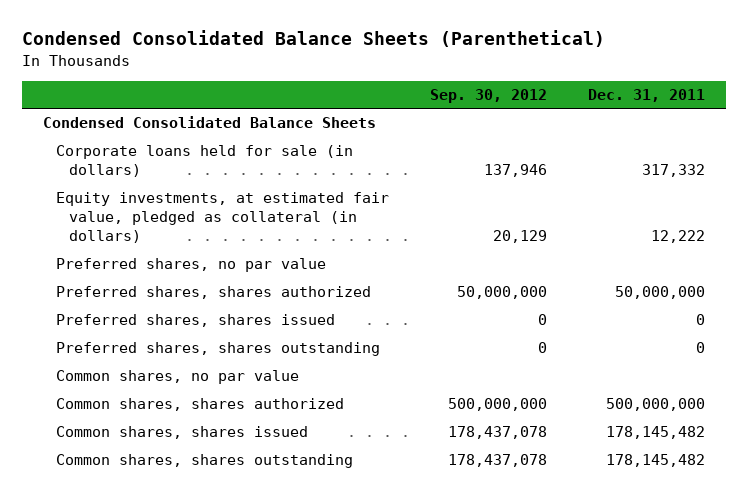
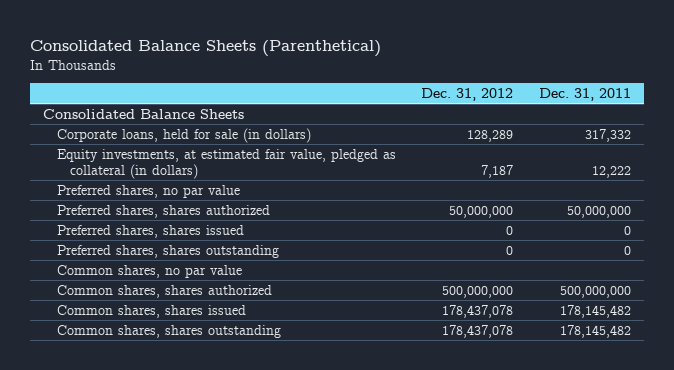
[21,30,605,48] Condensed Consolidated Balance Sheets (Parenthetical) -> [29,40,381,58] Consolidated Balance Sheets (Parenthetical)
[430,88,548,103] Sep. 30, 2012 -> none
none -> [421,88,514,102] Dec. 31, 2012
[42,116,376,129] Condensed Consolidated Balance Sheets -> [42,108,244,119] Consolidated Balance Sheets
[55,145,353,178] Corporate loans held for sale (in dollars) -> [56,127,311,143] Corporate loans, held for sale (in dollars)

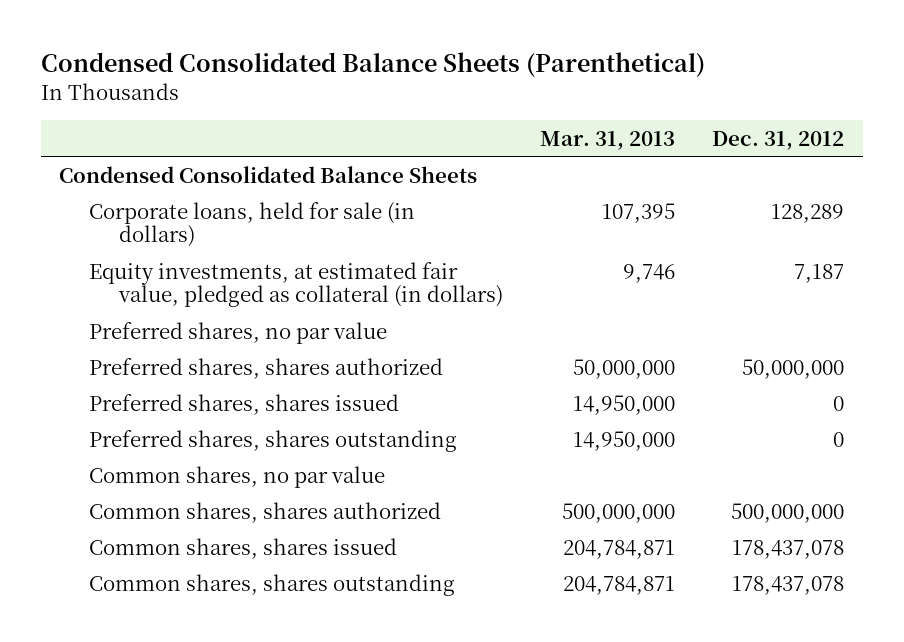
[29,40,381,58] Consolidated Balance Sheets (Parenthetical) -> [40,52,705,78] Condensed Consolidated Balance Sheets (Parenthetical)
[539,88,632,102] Dec. 31, 2011 -> none
none -> [540,130,676,150] Mar. 31, 2013
[42,108,244,119] Consolidated Balance Sheets -> [59,165,478,183] Condensed Consolidated Balance Sheets

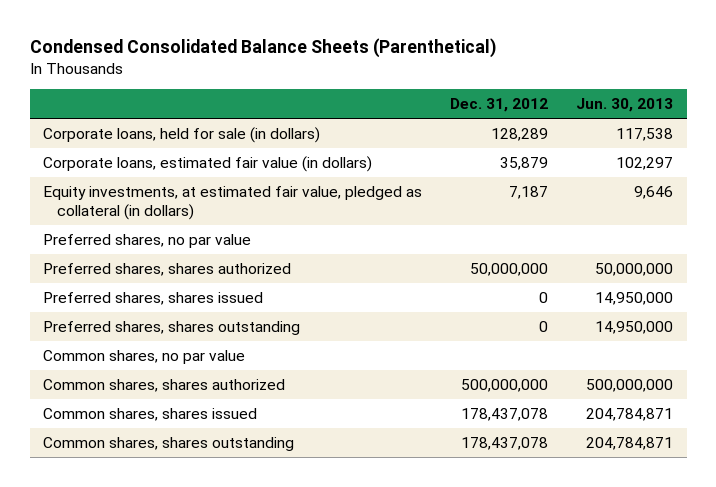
[540,130,676,150] Mar. 31, 2013 -> none
none -> [575,98,673,113] Jun. 30, 2013
[59,165,478,183] Condensed Consolidated Balance Sheets -> none
none -> [43,155,373,172] Corporate loans, estimated fair value (in dollars)

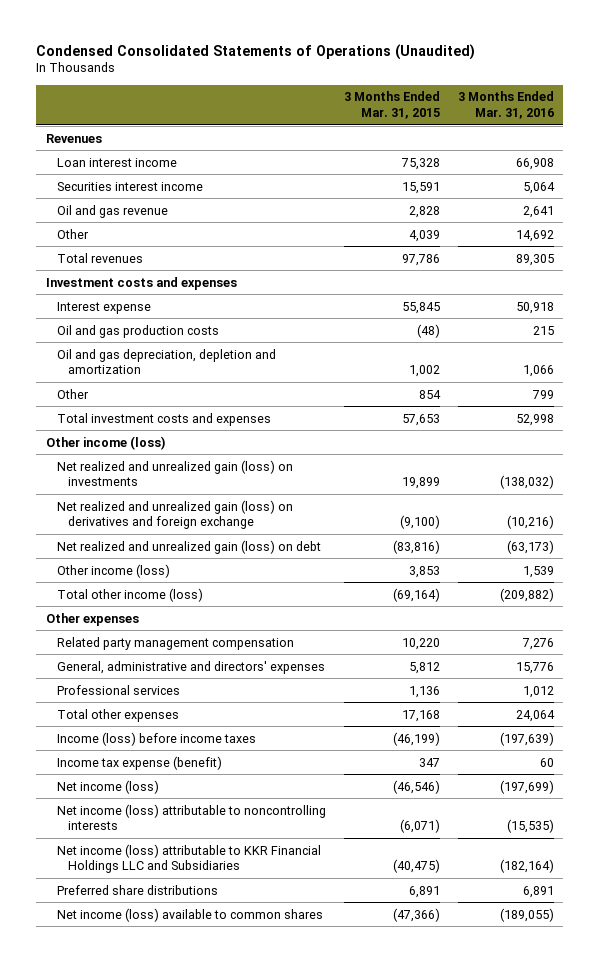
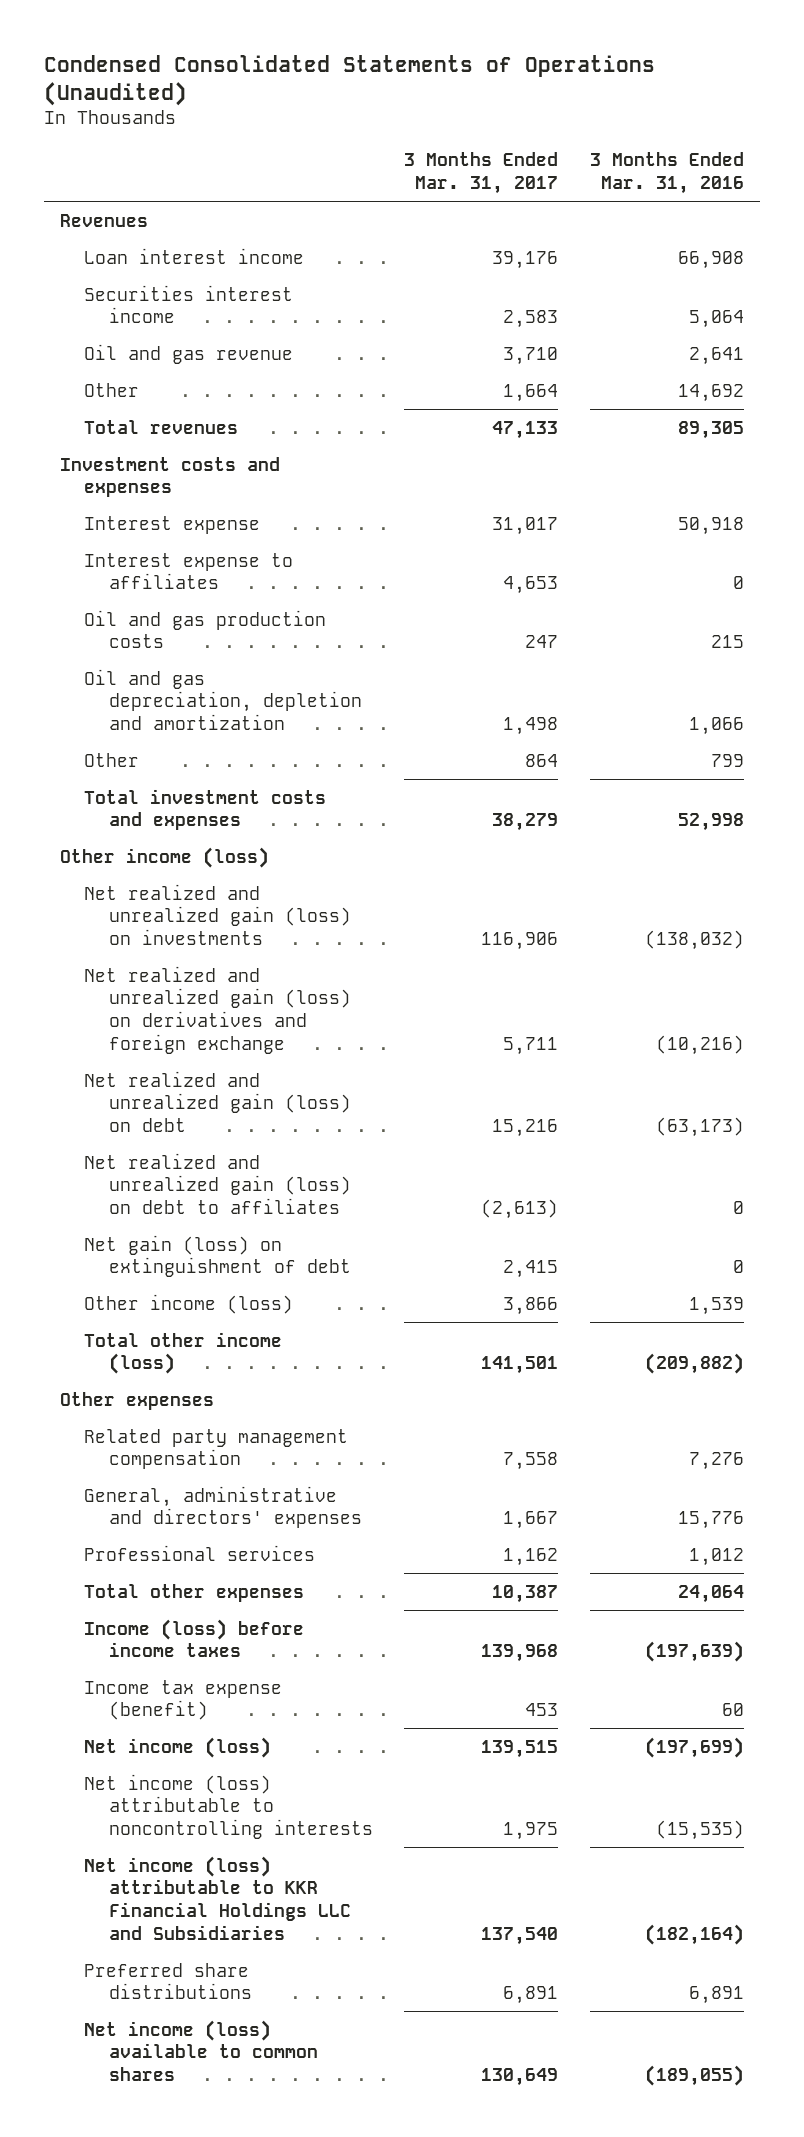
[343,91,440,119] 3 Months Ended Mar. 31, 2015 -> none
none -> [404,152,559,195] 3 Months Ended Mar. 31, 2017
none -> [84,552,294,590] Interest expense to affiliates
none -> [84,1152,351,1215] Net realized and unrealized gain (loss) on debt to affiliates
none -> [84,1234,351,1278] Net gain (loss) on extinguishment of debt

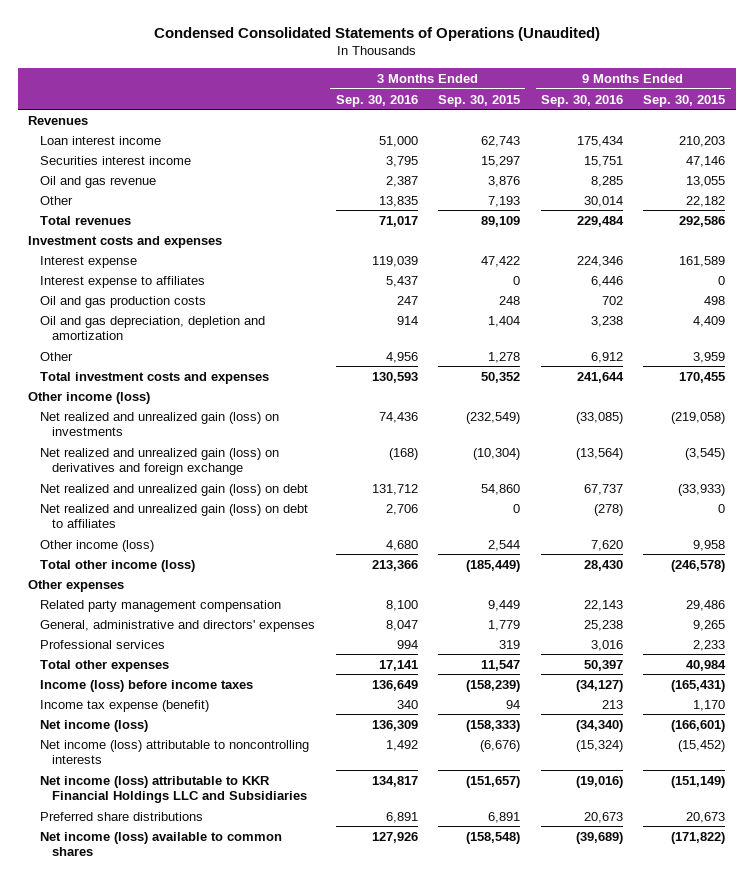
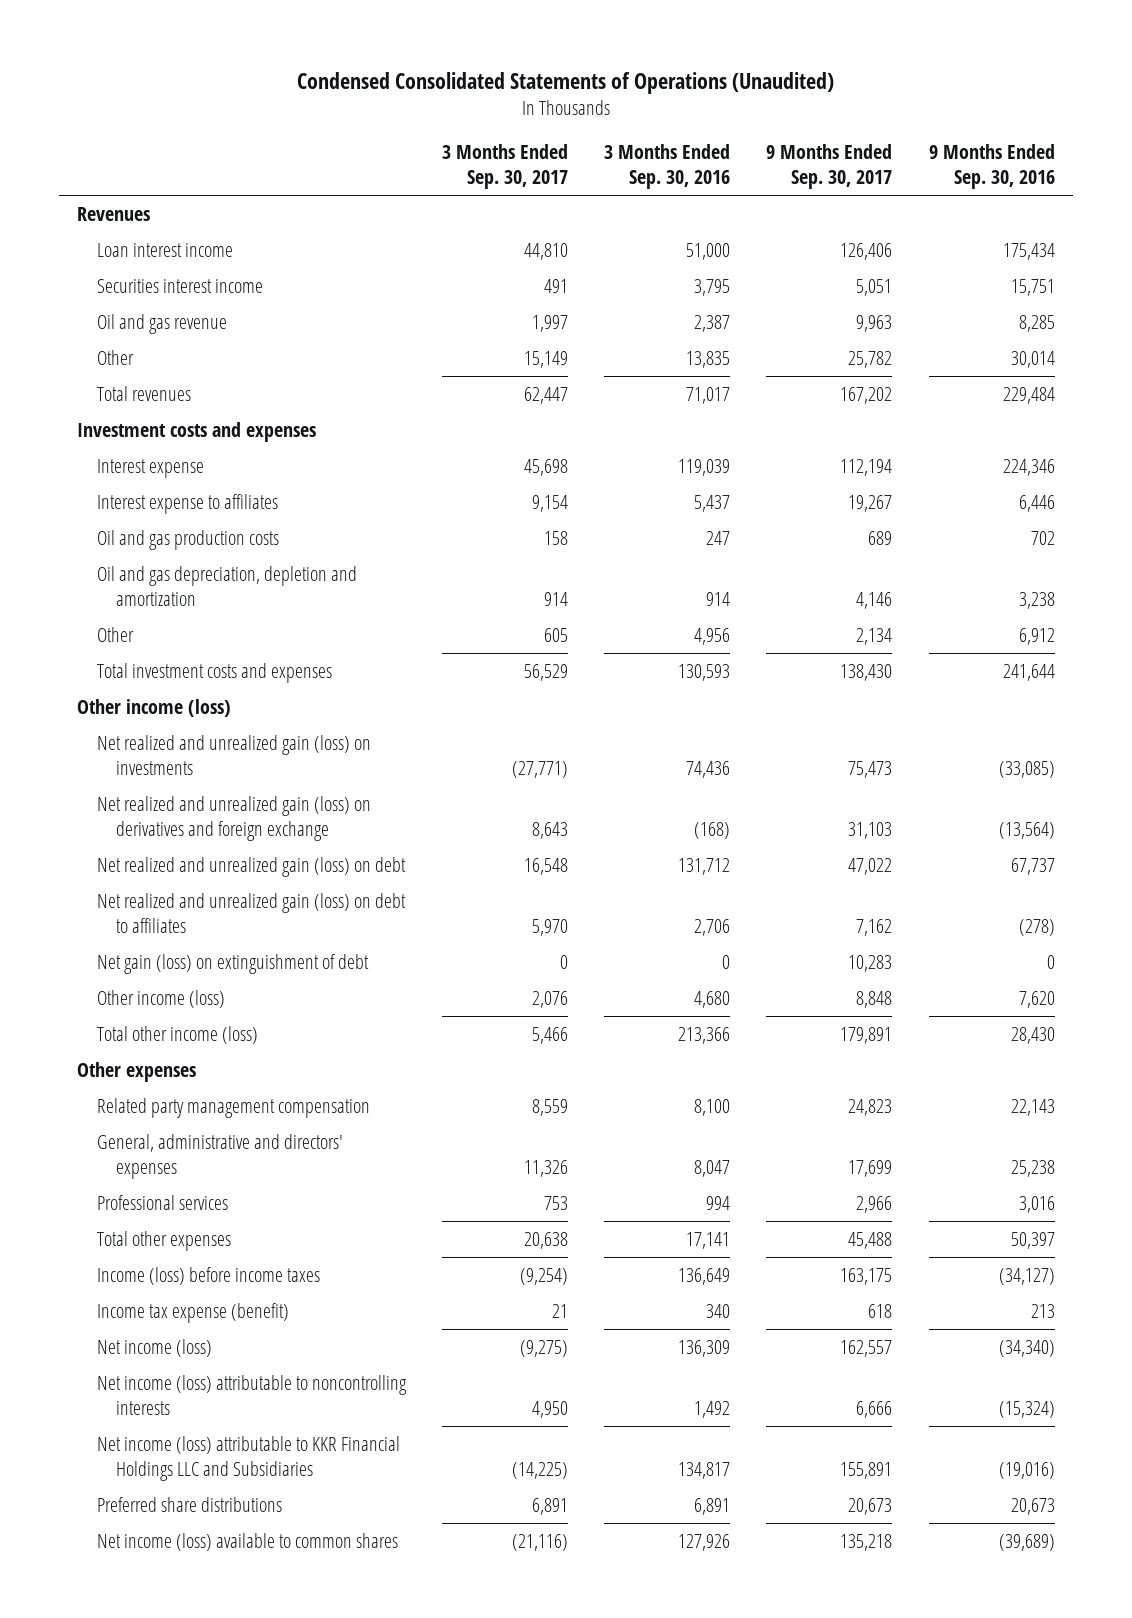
[438,94,521,107] Sep. 30, 2015 -> none
[643,94,726,107] Sep. 30, 2015 -> none
none -> [441,144,568,189] 3 Months Ended Sep. 30, 2017
none -> [766,144,893,189] 9 Months Ended Sep. 30, 2017
none -> [96,953,369,974] Net gain (loss) on extinguishment of debt

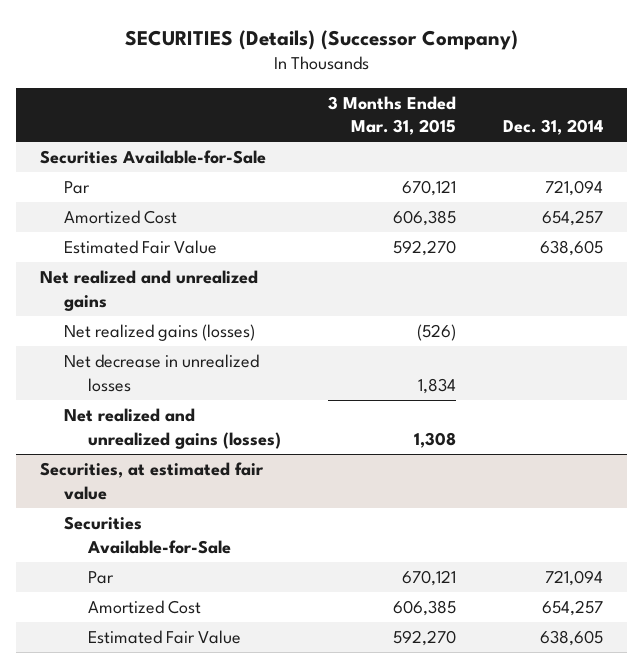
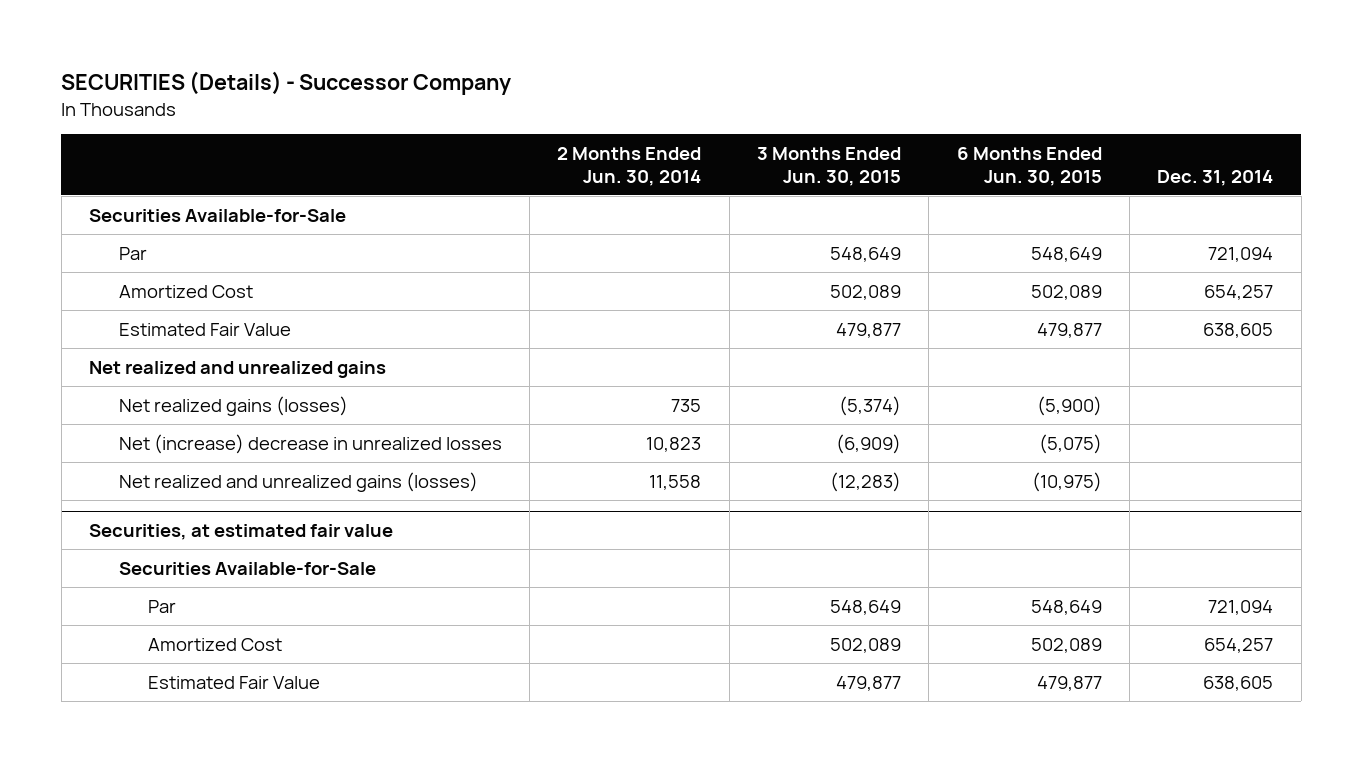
[124,29,518,50] SECURITIES (Details) (Successor Company) -> [61,71,512,96] SECURITIES (Details) - Successor Company
[328,95,457,136] 3 Months Ended Mar. 31, 2015 -> none
none -> [557,146,702,186] 2 Months Ended Jun. 30, 2014
none -> [757,146,902,186] 3 Months Ended Jun. 30, 2015
none -> [956,146,1102,186] 6 Months Ended Jun. 30, 2015
[63,354,259,392] Net decrease in unrealized losses -> [118,433,502,454] Net (increase) decrease in unrealized losses

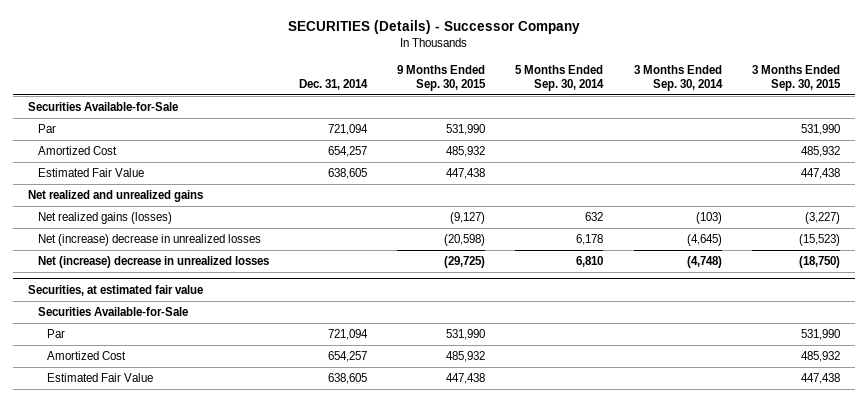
[557,146,702,186] 2 Months Ended Jun. 30, 2014 -> none
[757,146,902,186] 3 Months Ended Jun. 30, 2015 -> none
[956,146,1102,186] 6 Months Ended Jun. 30, 2015 -> none
none -> [397,65,487,91] 9 Months Ended Sep. 30, 2015
none -> [515,65,605,91] 5 Months Ended Sep. 30, 2014
none -> [633,65,723,91] 3 Months Ended Sep. 30, 2014
none -> [751,65,841,91] 3 Months Ended Sep. 30, 2015
[118,471,478,492] Net realized and unrealized gains (losses) -> [37,256,269,269] Net (increase) decrease in unrealized losses

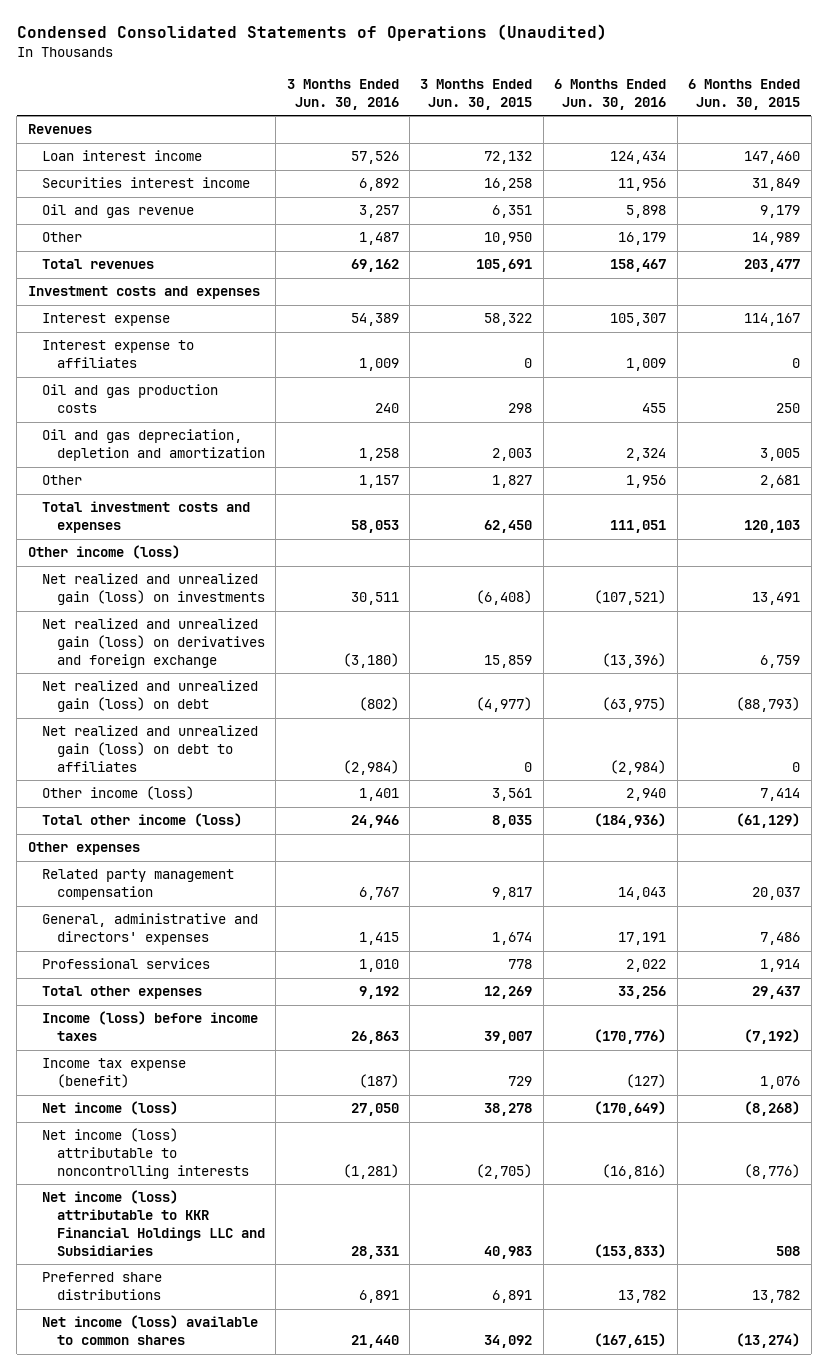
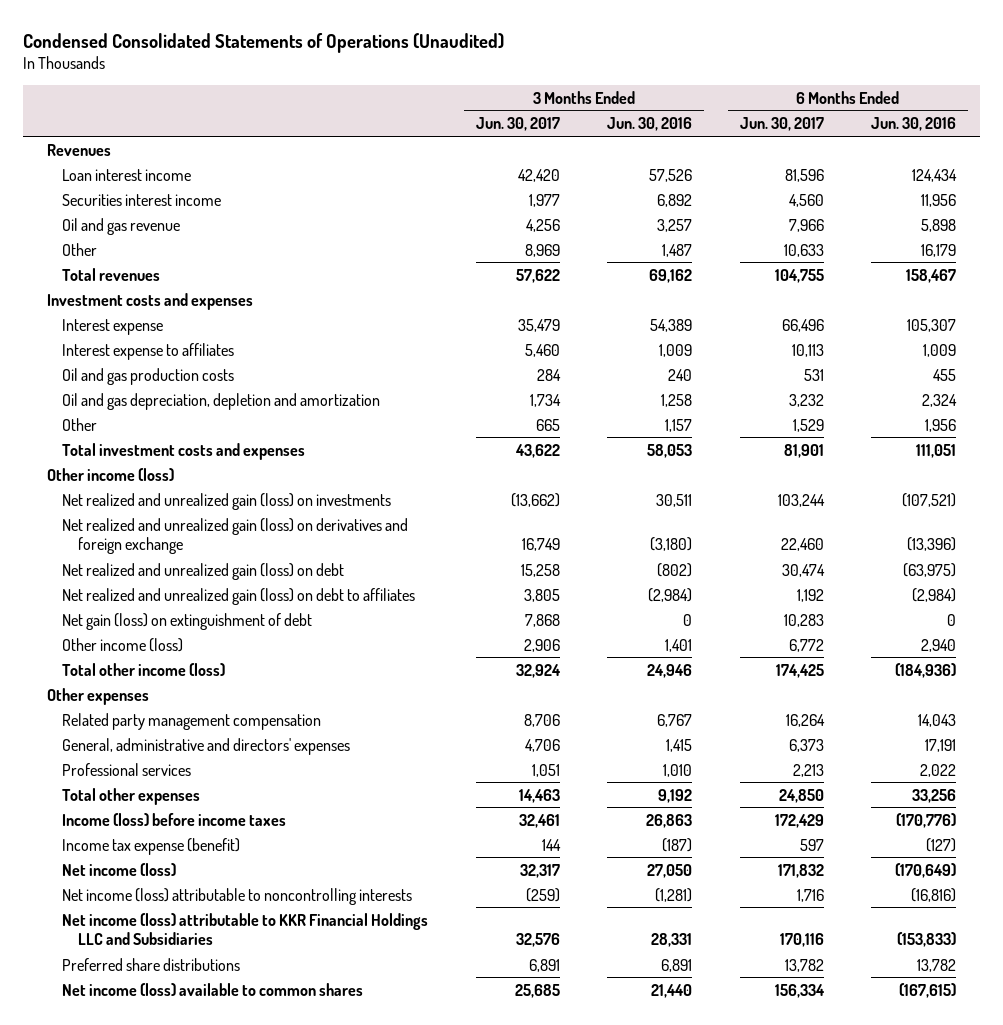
[420,78,533,110] 3 Months Ended Jun. 30, 2015 -> none
[688,78,801,110] 6 Months Ended Jun. 30, 2015 -> none
none -> [475,117,560,132] Jun. 30, 2017
none -> [739,117,824,132] Jun. 30, 2017
none -> [62,612,313,630] Net gain (loss) on extinguishment of debt

